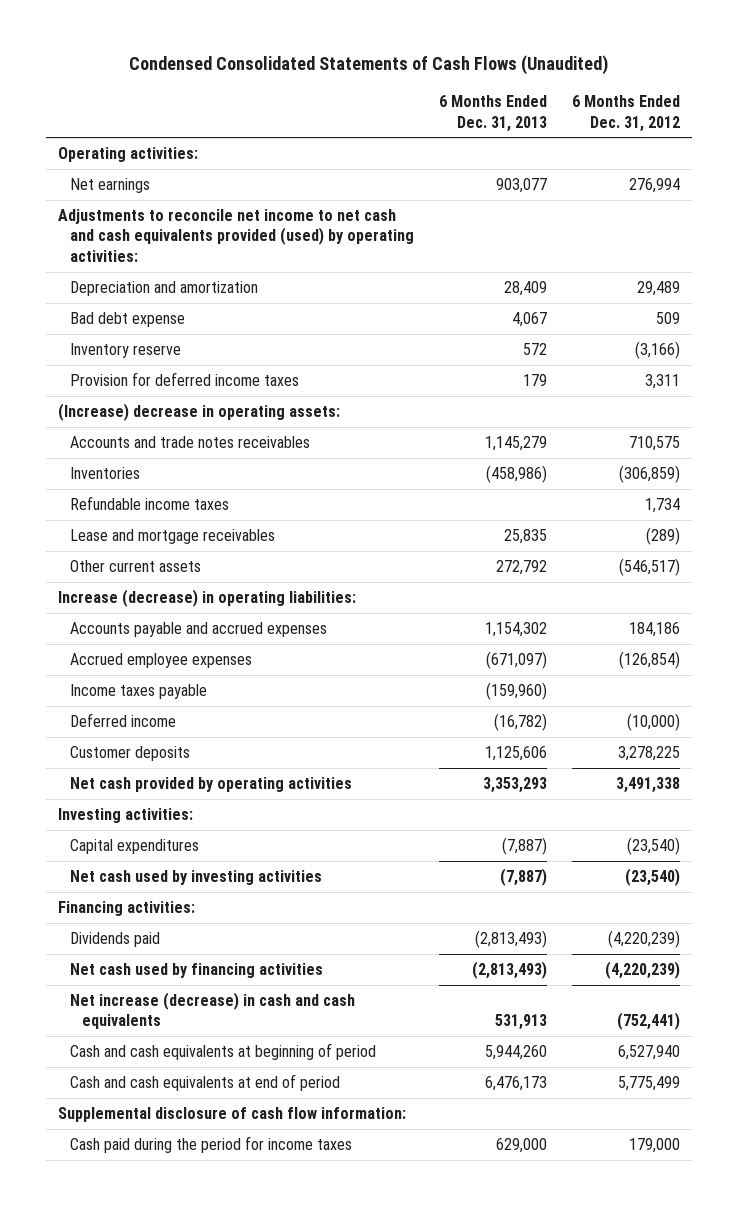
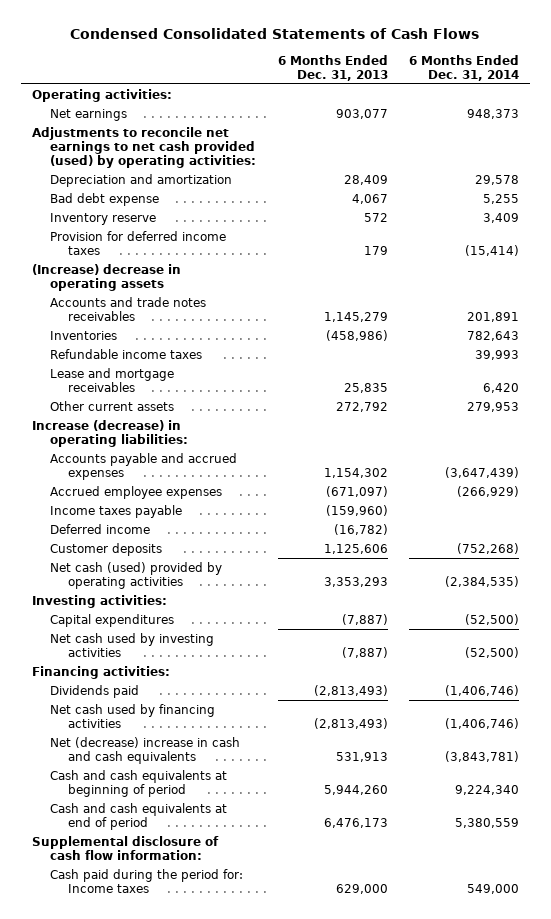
[128,55,608,76] Condensed Consolidated Statements of Cash Flows (Unaudited) -> [70,28,480,40] Condensed Consolidated Statements of Cash Flows
[571,95,680,132] 6 Months Ended Dec. 31, 2012 -> none
none -> [409,54,520,81] 6 Months Ended Dec. 31, 2014
[58,209,414,262] Adjustments to reconcile net income to net cash and cash equivalents provided (used) by operating activities: -> [31,126,256,169] Adjustments to reconcile net earnings to net cash provided (used) by operating activities:
[58,403,341,422] (Increase) decrease in operating assets: -> [31,263,181,291] (Increase) decrease in operating assets
[69,777,352,793] Net cash provided by operating activities -> [49,561,222,589] Net cash (used) provided by operating activities
[69,992,355,1030] Net increase (decrease) in cash and cash equivalents -> [49,736,240,764] Net (decrease) increase in cash and cash equivalents
[69,1136,352,1154] Cash paid during the period for income taxes -> [49,868,243,893] Cash paid during the period for: Income taxes

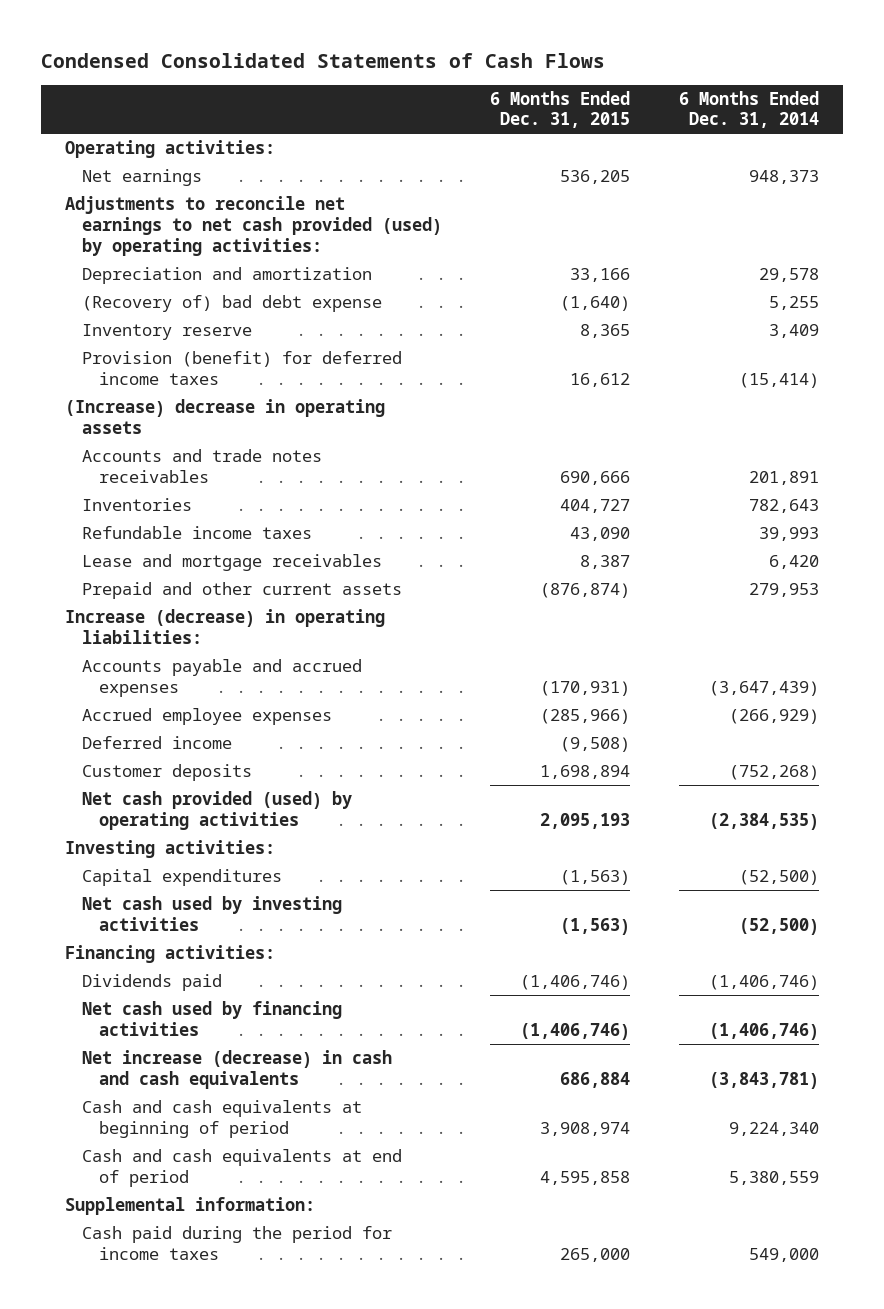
[277,54,388,81] 6 Months Ended Dec. 31, 2013 -> none
none -> [490,90,631,129] 6 Months Ended Dec. 31, 2015
[49,192,159,206] Bad debt expense -> [82,295,383,313] (Recovery of) bad debt expense
[49,230,226,255] Provision for deferred income taxes -> [82,351,403,385] Provision (benefit) for deferred income taxes
[49,400,174,411] Other current assets -> [82,582,403,600] Prepaid and other current assets
[49,504,182,518] Income taxes payable -> none
[49,561,222,589] Net cash (used) provided by operating activities -> [82,791,353,830] Net cash provided (used) by operating activities
[49,736,240,764] Net (decrease) increase in cash and cash equivalents -> [82,1050,393,1089] Net increase (decrease) in cash and cash equivalents
[31,835,219,860] Supplemental disclosure of cash flow information: -> [65,1197,316,1216] Supplemental information:
[49,868,243,893] Cash paid during the period for: Income taxes -> [82,1226,393,1260] Cash paid during the period for income taxes

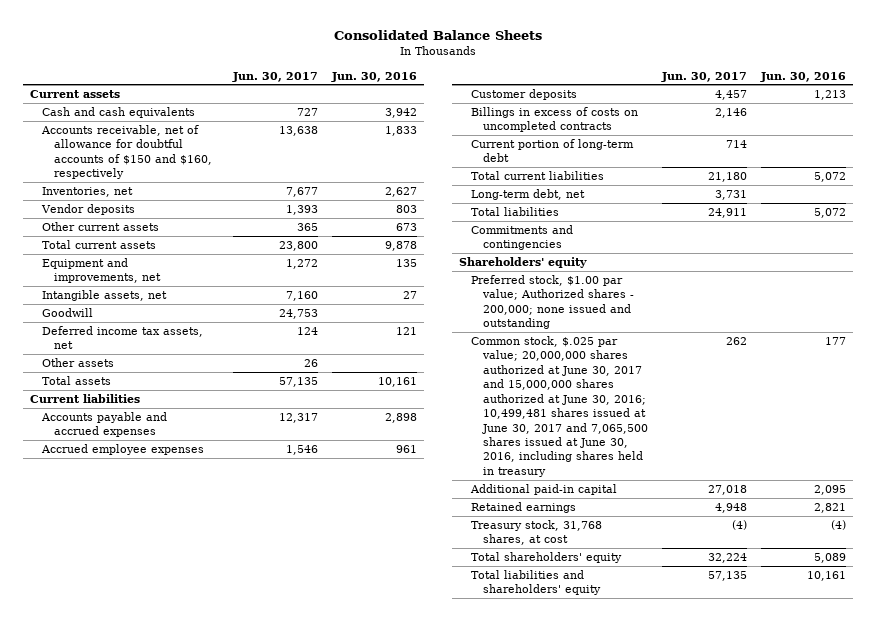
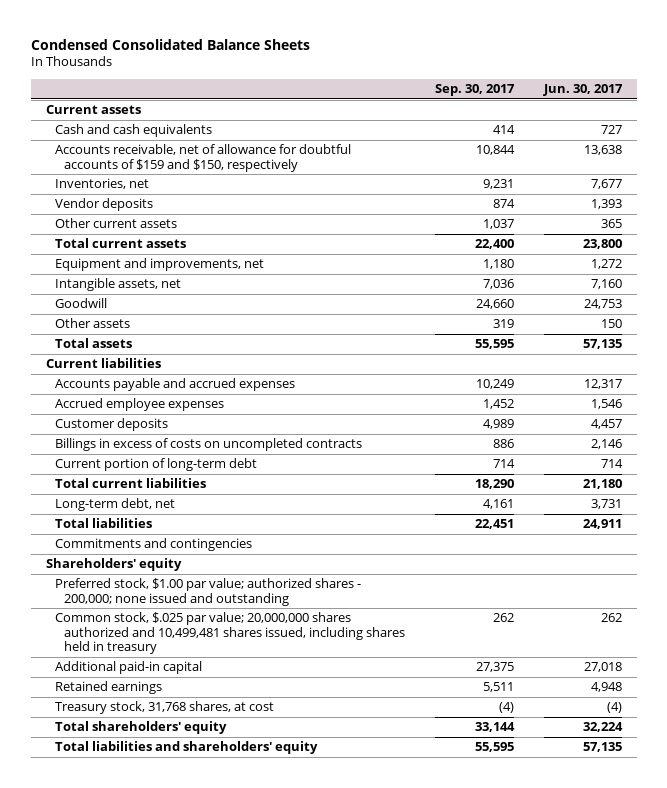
[333,30,542,41] Consolidated Balance Sheets -> [30,38,310,50] Condensed Consolidated Balance Sheets
[330,71,417,82] Jun. 30, 2016 -> none
none -> [434,84,515,97] Sep. 30, 2017
[40,124,212,180] Accounts receivable, net of allowance for doubtful accounts of $150 and $160, respectively -> [54,144,351,172] Accounts receivable, net of allowance for doubtful accounts of $159 and $150, respectively
[41,325,203,350] Deferred income tax assets, net -> none
[303,358,318,367] 26 -> [600,319,622,329] 150
[470,274,634,330] Preferred stock, $1.00 par value; Authorized shares - 200,000; none issued and outstanding -> [54,578,361,606] Preferred stock, $1.00 par value; authorized shares - 200,000; none issued and outstanding
[470,335,648,477] Common stock, $.025 par value; 20,000,000 shares authorized at June 30, 2017 and 15,000,000 shares authorized at June 30, 2016; 10,499,481 shares issued at June 30, 2017 and 7,065,500 shares issued at June 30, 2016, including shares held in treasury -> [54,612,405,655] Common stock, $.025 par value; 20,000,000 shares authorized and 10,499,481 shares issued, including shares held in treasury

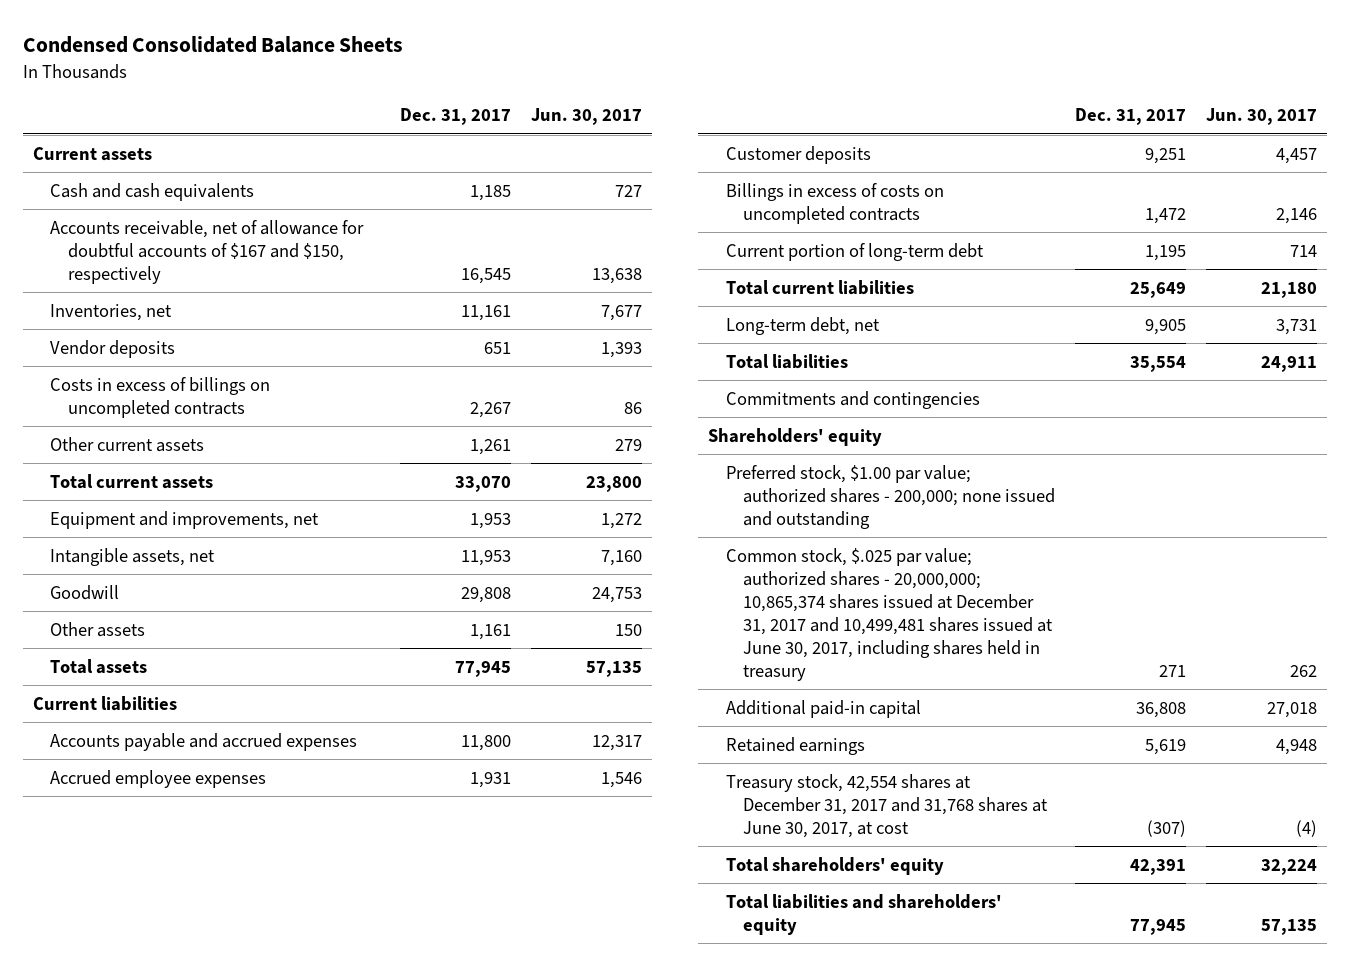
[434,84,515,97] Sep. 30, 2017 -> none
none -> [399,108,511,126] Dec. 31, 2017
[54,144,351,172] Accounts receivable, net of allowance for doubtful accounts of $159 and $150, respectively -> [50,219,365,284] Accounts receivable, net of allowance for doubtful accounts of $167 and $150, respectively
none -> [50,376,271,418] Costs in excess of billings on uncompleted contracts
[600,219,622,229] 365 -> [614,438,642,451] 279
[54,612,405,655] Common stock, $.025 par value; 20,000,000 shares authorized and 10,499,481 shares issued, including shares held in treasury -> [725,547,1053,681] Common stock, $.025 par value; authorized shares - 20,000,000; 10,865,374 shares issued at December 31, 2017 and 10,499,481 shares issued at June 30, 2017, including shares held in treasury
[54,701,274,715] Treasury stock, 31,768 shares, at cost -> [725,773,1048,838] Treasury stock, 42,554 shares at December 31, 2017 and 31,768 shares at June 30, 2017, at cost

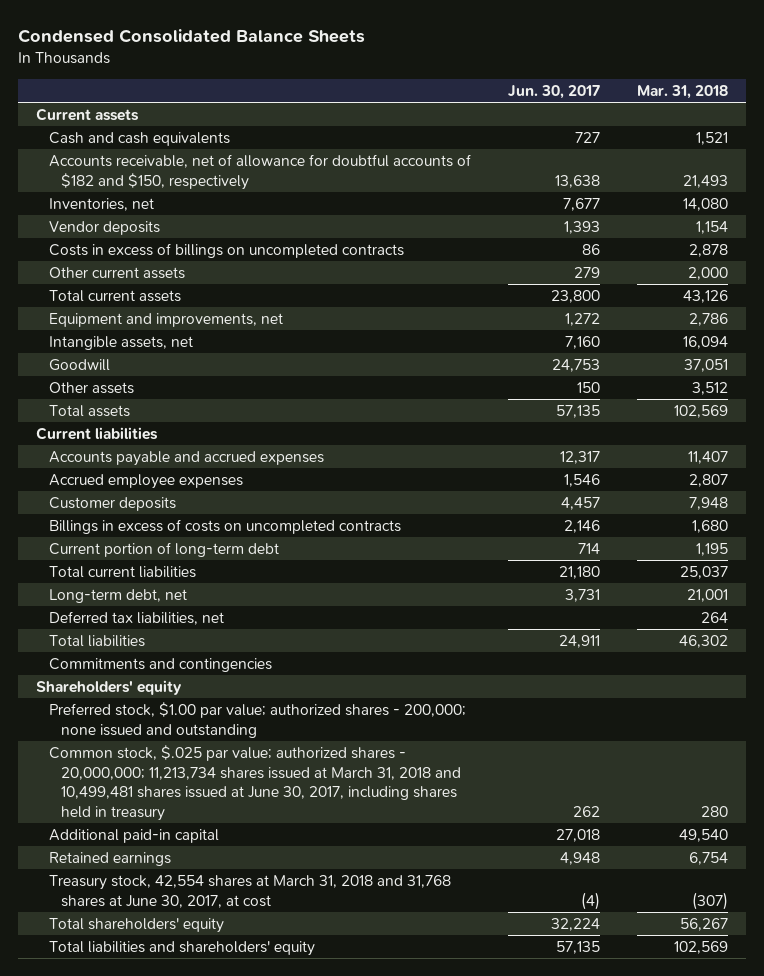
[399,108,511,126] Dec. 31, 2017 -> none
none -> [636,84,728,99] Mar. 31, 2018
[50,219,365,284] Accounts receivable, net of allowance for doubtful accounts of $167 and $150, respectively -> [48,154,471,190] Accounts receivable, net of allowance for doubtful accounts of $182 and $150, respectively
none -> [48,611,224,626] Deferred tax liabilities, net
[725,547,1053,681] Common stock, $.025 par value; authorized shares - 20,000,000; 10,865,374 shares issued at December 31, 2017 and 10,499,481 shares issued at June 30, 2017, including shares held in treasury -> [48,745,461,821] Common stock, $.025 par value; authorized shares - 20,000,000; 11,213,734 shares issued at March 31, 2018 and 10,499,481 shares issued at June 30, 2017, including shares held in treasury
[725,773,1048,838] Treasury stock, 42,554 shares at December 31, 2017 and 31,768 shares at June 30, 2017, at cost -> [48,875,451,908] Treasury stock, 42,554 shares at March 31, 2018 and 31,768 shares at June 30, 2017, at cost

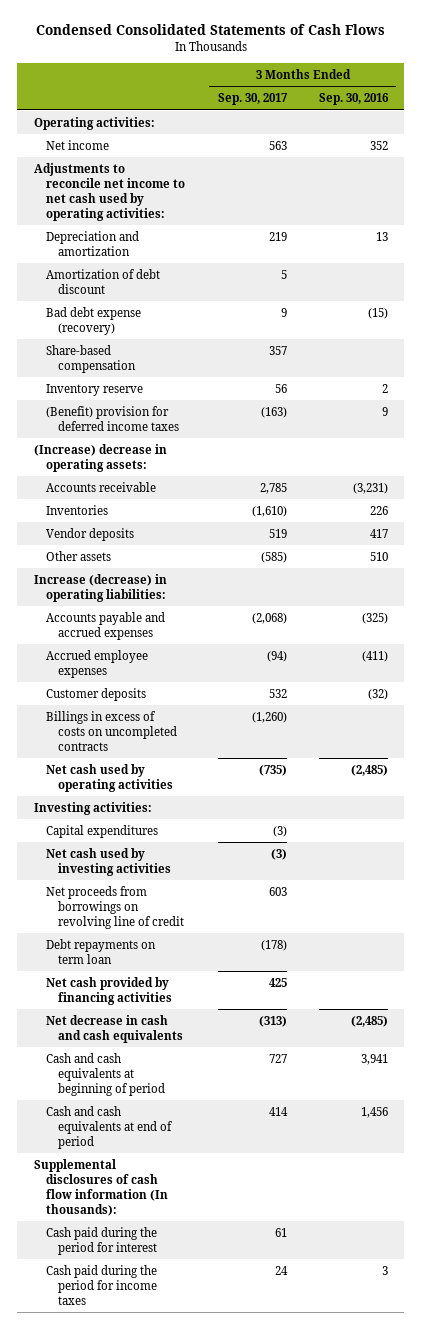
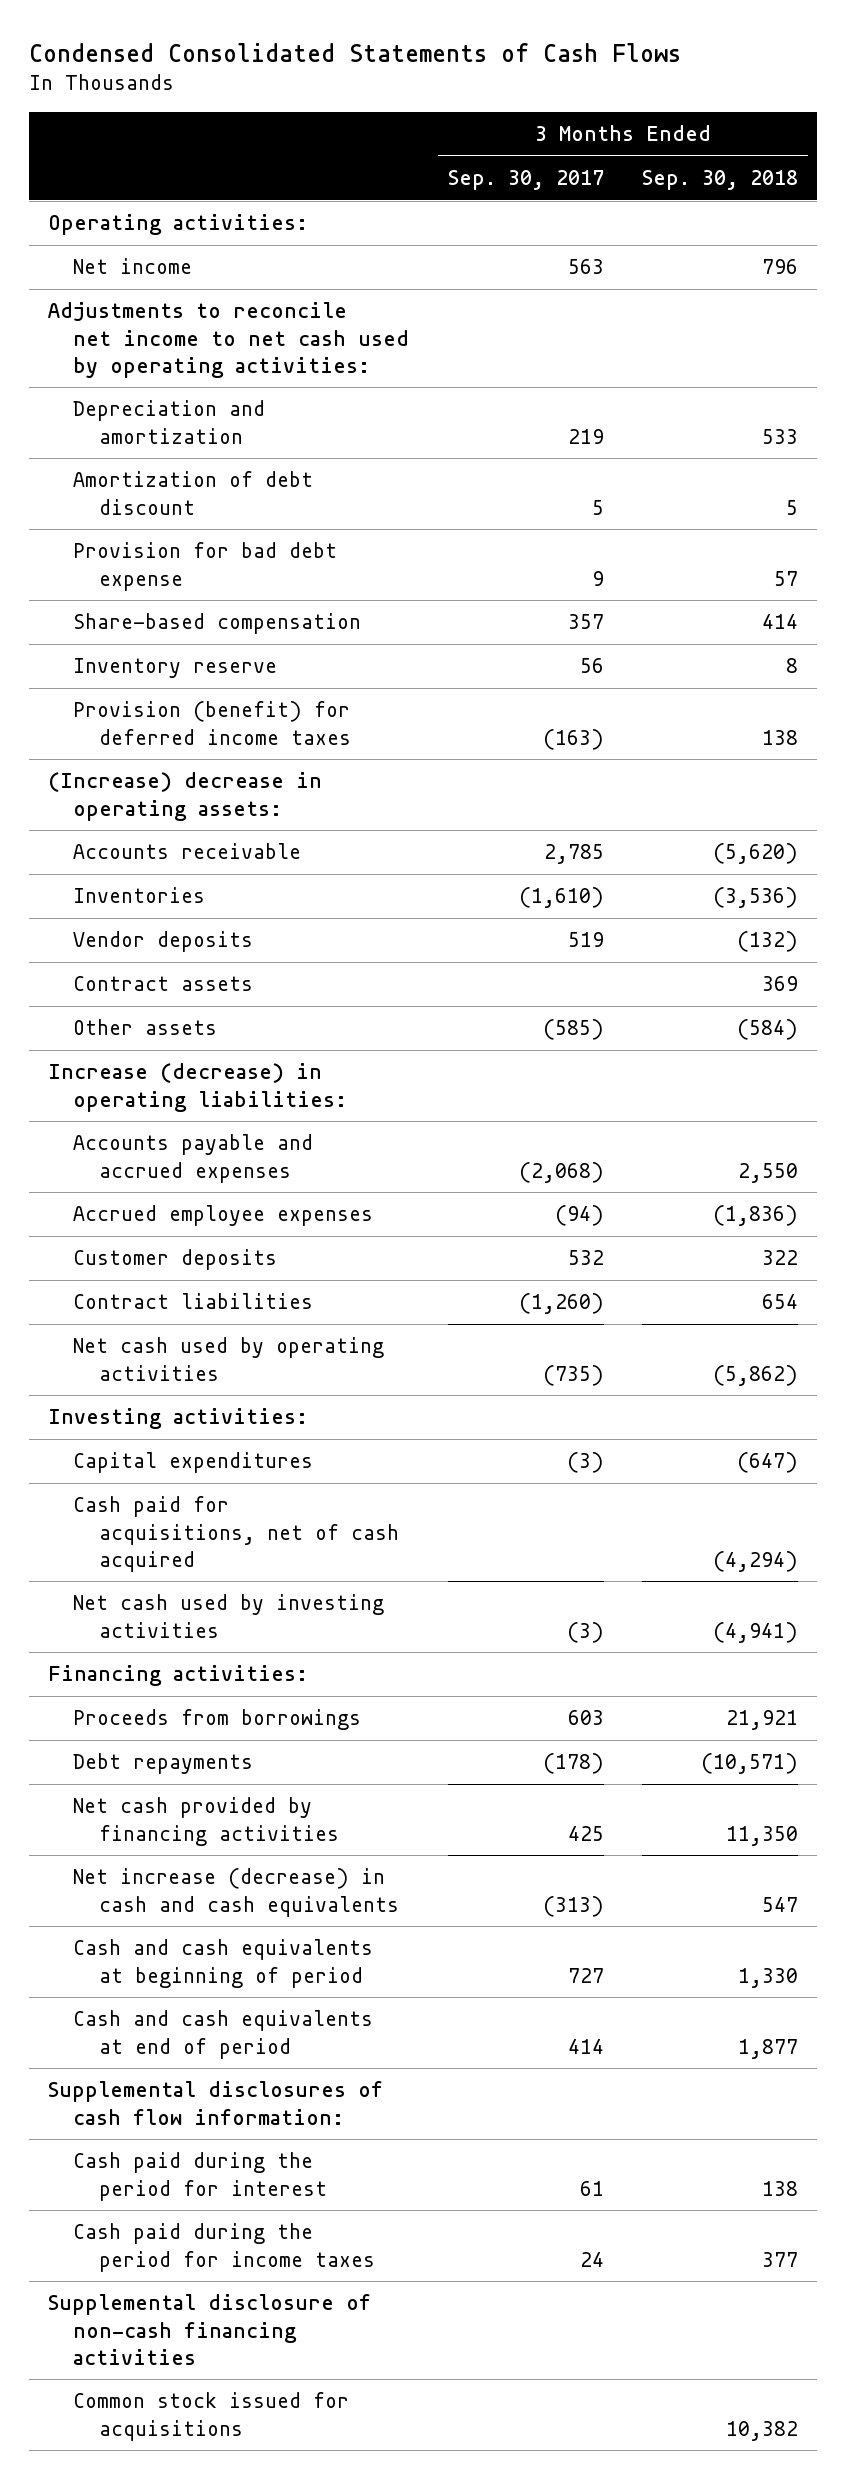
[319,93,390,106] Sep. 30, 2016 -> none
none -> [642,169,799,190] Sep. 30, 2018
[45,306,141,335] Bad debt expense (recovery) -> [73,542,338,591] Provision for bad debt expense
[45,405,180,431] (Benefit) provision for deferred income taxes -> [73,701,351,745] Provision (benefit) for deferred income taxes
none -> [73,976,254,992] Contract assets
[45,710,178,751] Billings in excess of costs on uncompleted contracts -> [73,1293,314,1310] Contract liabilities
none -> [73,1496,399,1572] Cash paid for acquisitions, net of cash acquired
[45,885,185,929] Net proceeds from borrowings on revolving line of credit -> none
none -> [47,1665,308,1687] Financing activities:
none -> [73,1709,362,1731] Proceeds from borrowings
[45,938,156,964] Debt repayments on term loan -> [73,1753,254,1775] Debt repayments
[45,1014,184,1043] Net decrease in cash and cash equivalents -> [73,1868,399,1917] Net increase (decrease) in cash and cash equivalents
[33,1158,168,1216] Supplemental disclosures of cash flow information (In thousands): -> [47,2081,383,2125] Supplemental disclosures of cash flow information:
none -> [47,2294,371,2365] Supplemental disclosure of non-cash financing activities
none -> [73,2392,350,2441] Common stock issued for acquisitions

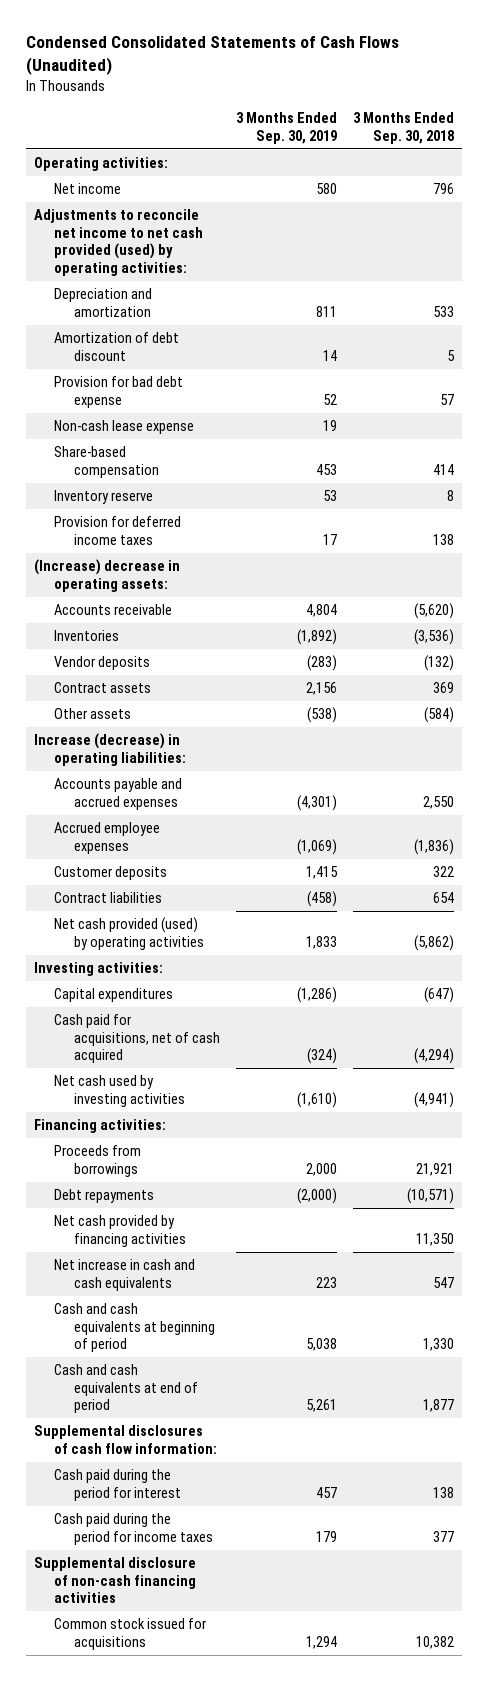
[28,42,681,62] Condensed Consolidated Statements of Cash Flows -> [25,36,399,75] Condensed Consolidated Statements of Cash Flows (Unaudited)
[447,169,604,190] Sep. 30, 2017 -> none
none -> [235,112,337,145] 3 Months Ended Sep. 30, 2019
[47,302,410,378] Adjustments to reconcile net income to net cash used by operating activities: -> [33,209,203,277] Adjustments to reconcile net income to net cash provided (used) by operating activities:
none -> [53,420,194,435] Non-cash lease expense
[73,701,351,745] Provision (benefit) for deferred income taxes -> [53,516,181,545] Provision for deferred income taxes
[73,1337,385,1381] Net cash used by operating activities -> [53,917,204,950] Net cash provided (used) by operating activities
[73,1868,399,1917] Net increase (decrease) in cash and cash equivalents -> [53,1259,195,1291] Net increase in cash and cash equivalents

